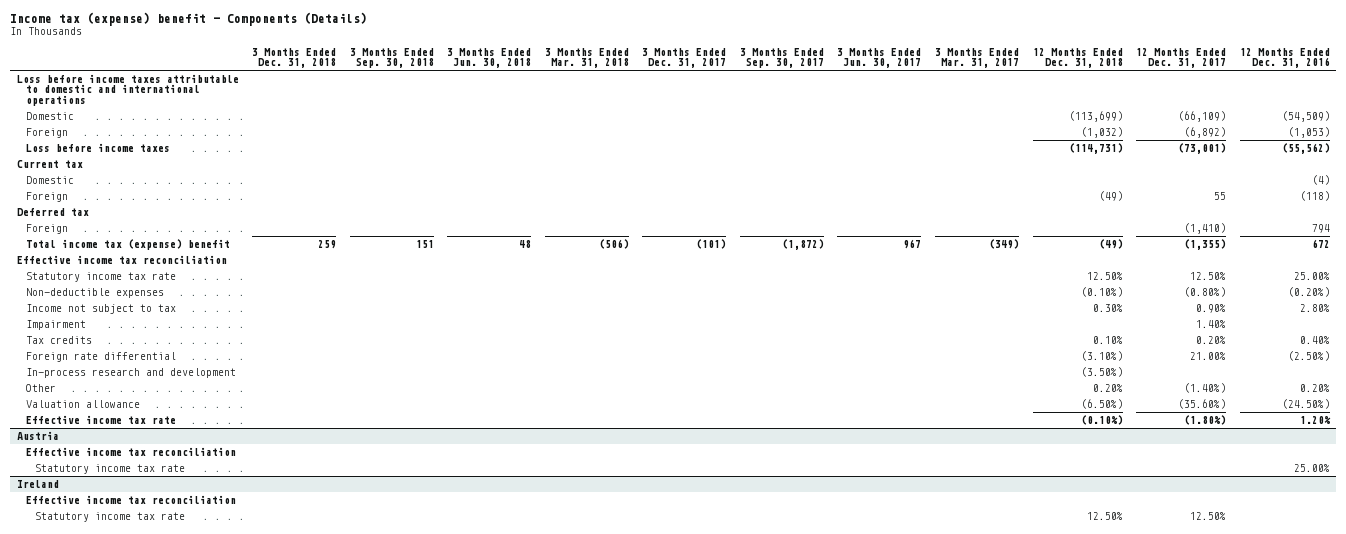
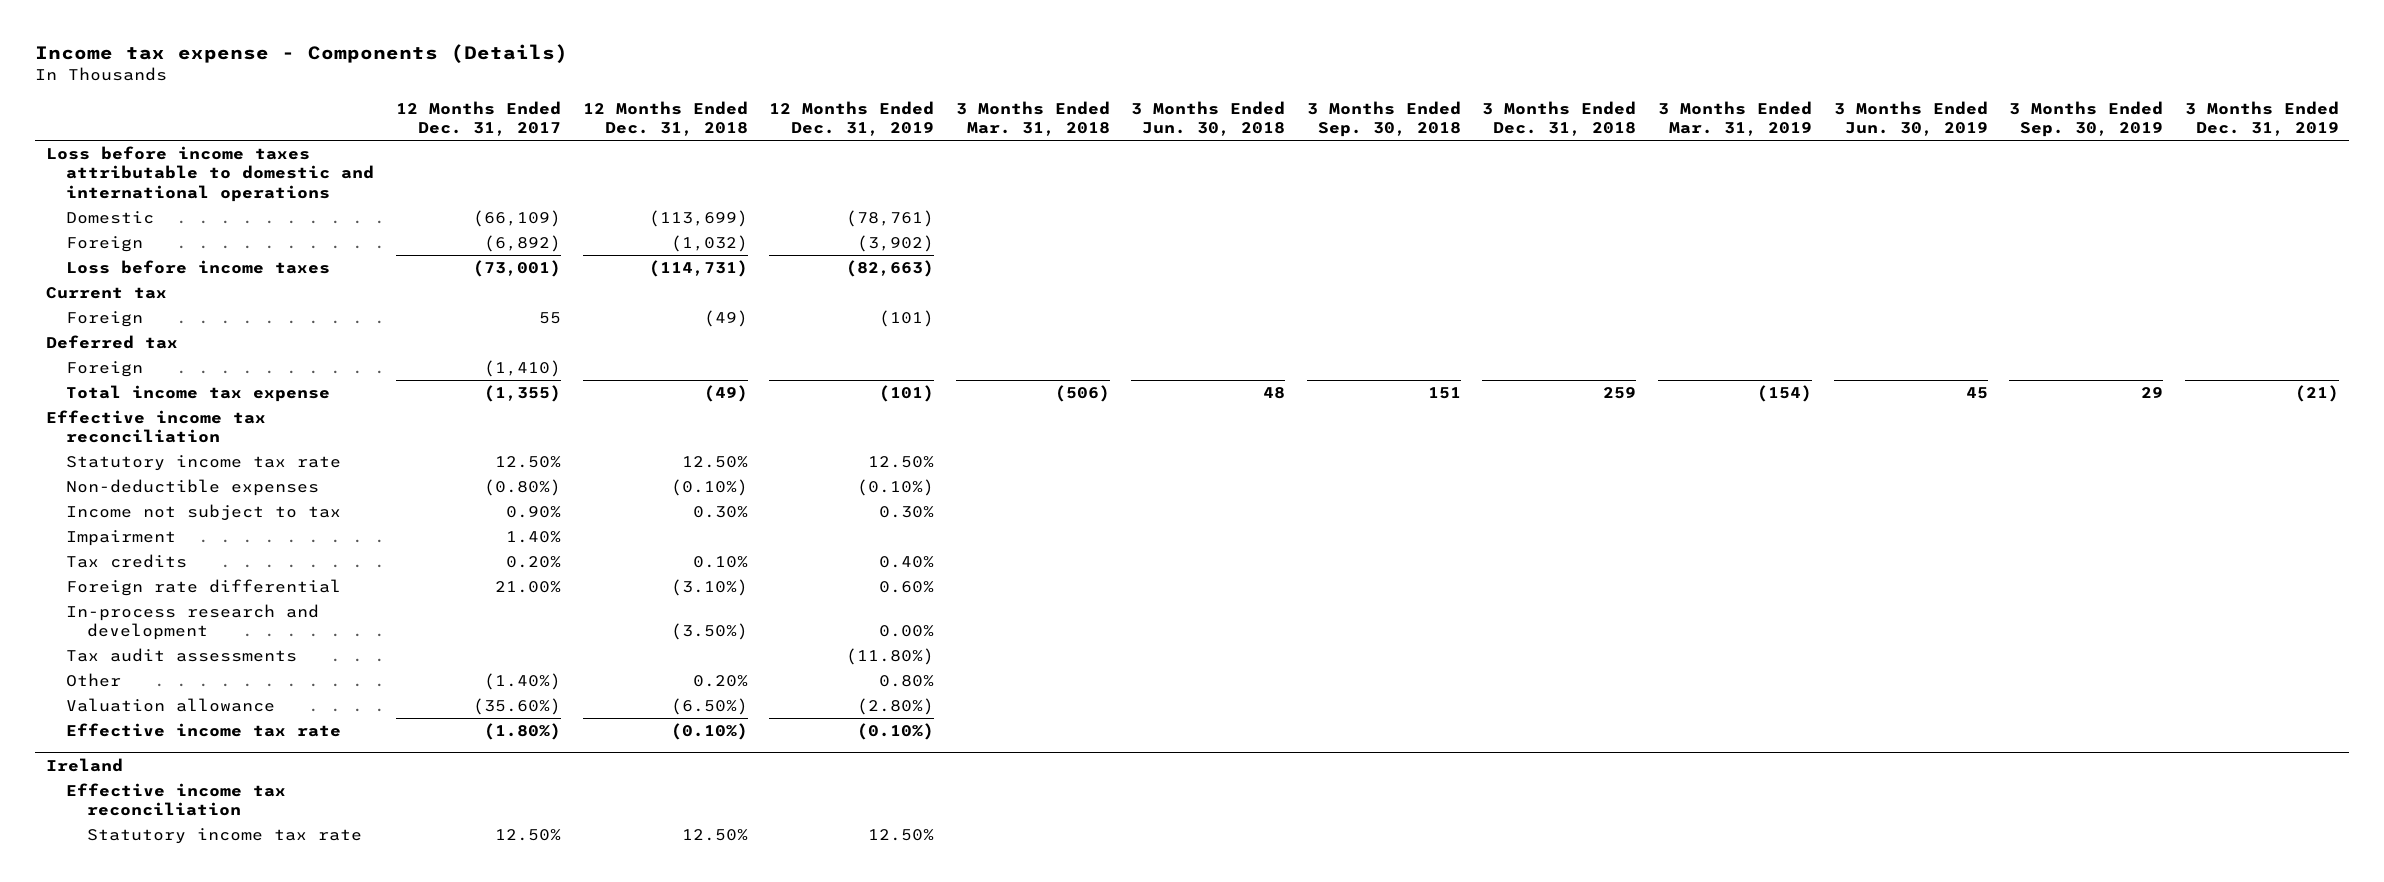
[9,12,367,27] Income tax (expense) benefit - Components (Details) -> [34,44,568,64] Income tax expense - Components (Details)
[642,47,727,69] 3 Months Ended Dec. 31, 2017 -> none
[739,47,824,69] 3 Months Ended Sep. 30, 2017 -> none
[837,47,922,69] 3 Months Ended Jun. 30, 2017 -> none
[935,47,1020,69] 3 Months Ended Mar. 31, 2017 -> none
[1239,47,1330,69] 12 Months Ended Dec. 31, 2016 -> none
none -> [769,100,935,137] 12 Months Ended Dec. 31, 2019
none -> [1657,100,1812,137] 3 Months Ended Mar. 31, 2019
none -> [1833,100,1988,137] 3 Months Ended Jun. 30, 2019
none -> [2009,100,2164,138] 3 Months Ended Sep. 30, 2019
none -> [2184,100,2339,137] 3 Months Ended Dec. 31, 2019
[25,175,74,184] Domestic -> none
[25,238,230,250] Total income tax (expense) benefit -> [66,384,331,402] Total income tax expense
none -> [66,647,298,662] Tax audit assessments
[16,430,59,440] Austria -> none
[25,446,236,456] Effective income tax reconciliation -> none
[34,463,185,474] Statutory income tax rate -> none

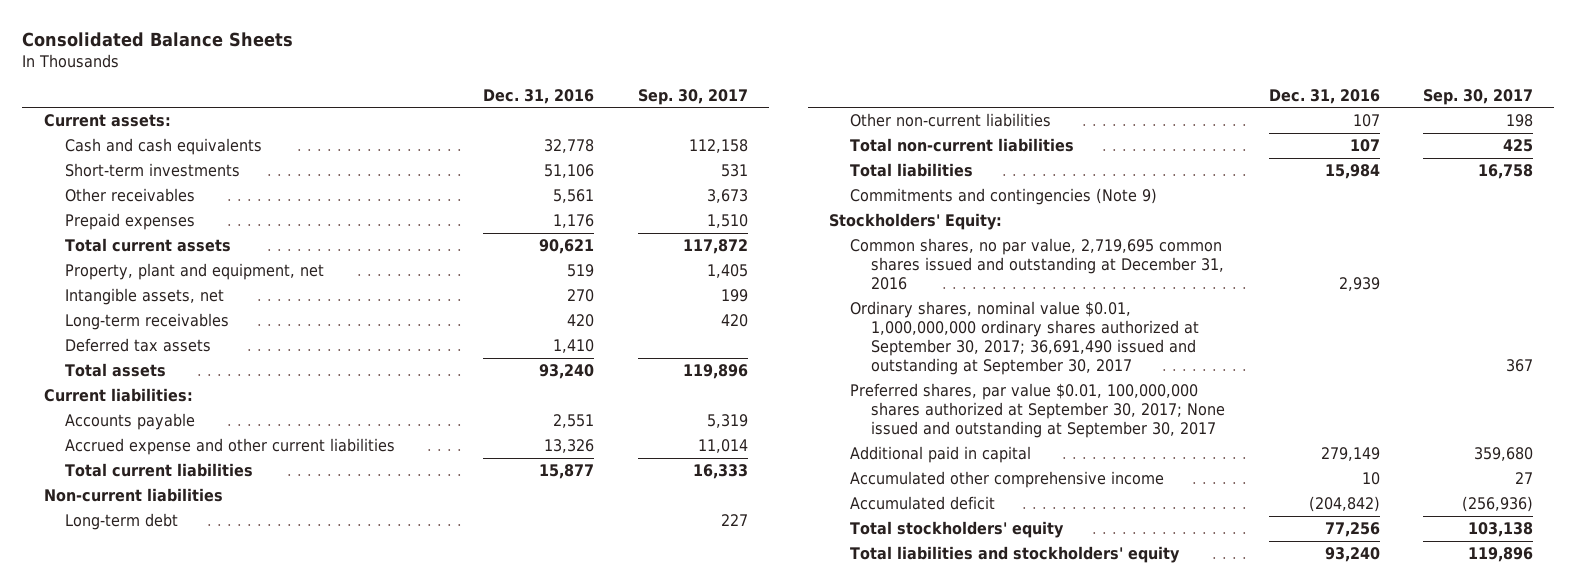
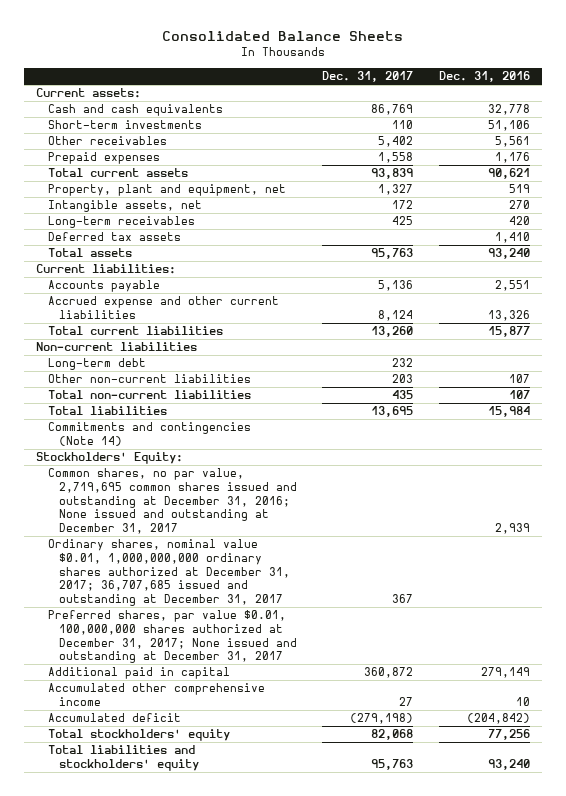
[637,88,748,105] Sep. 30, 2017 -> none
none -> [322,71,414,83] Dec. 31, 2017
[850,188,1158,206] Commitments and contingencies (Note 9) -> [47,422,251,447] Commitments and contingencies (Note 14)
[850,238,1225,291] Common shares, no par value, 2,719,695 common shares issued and outstanding at December 31, 2016 -> [47,468,298,534] Common shares, no par value, 2,719,695 common shares issued and outstanding at December 31, 2016; None issued and outstanding at December 31, 2017
[850,301,1200,376] Ordinary shares, nominal value $0.01, 1,000,000,000 ordinary shares authorized at September 30, 2017; 36,691,490 issued and outstanding at September 30, 2017 -> [47,539,291,606] Ordinary shares, nominal value $0.01, 1,000,000,000 ordinary shares authorized at December 31, 2017; 36,707,685 issued and outstanding at December 31, 2017
[850,383,1226,439] Preferred shares, par value $0.01, 100,000,000 shares authorized at September 30, 2017; None issued and outstanding at September 30, 2017 -> [47,610,298,664] Preferred shares, par value $0.01, 100,000,000 shares authorized at December 31, 2017; None issued and outstanding at December 31, 2017

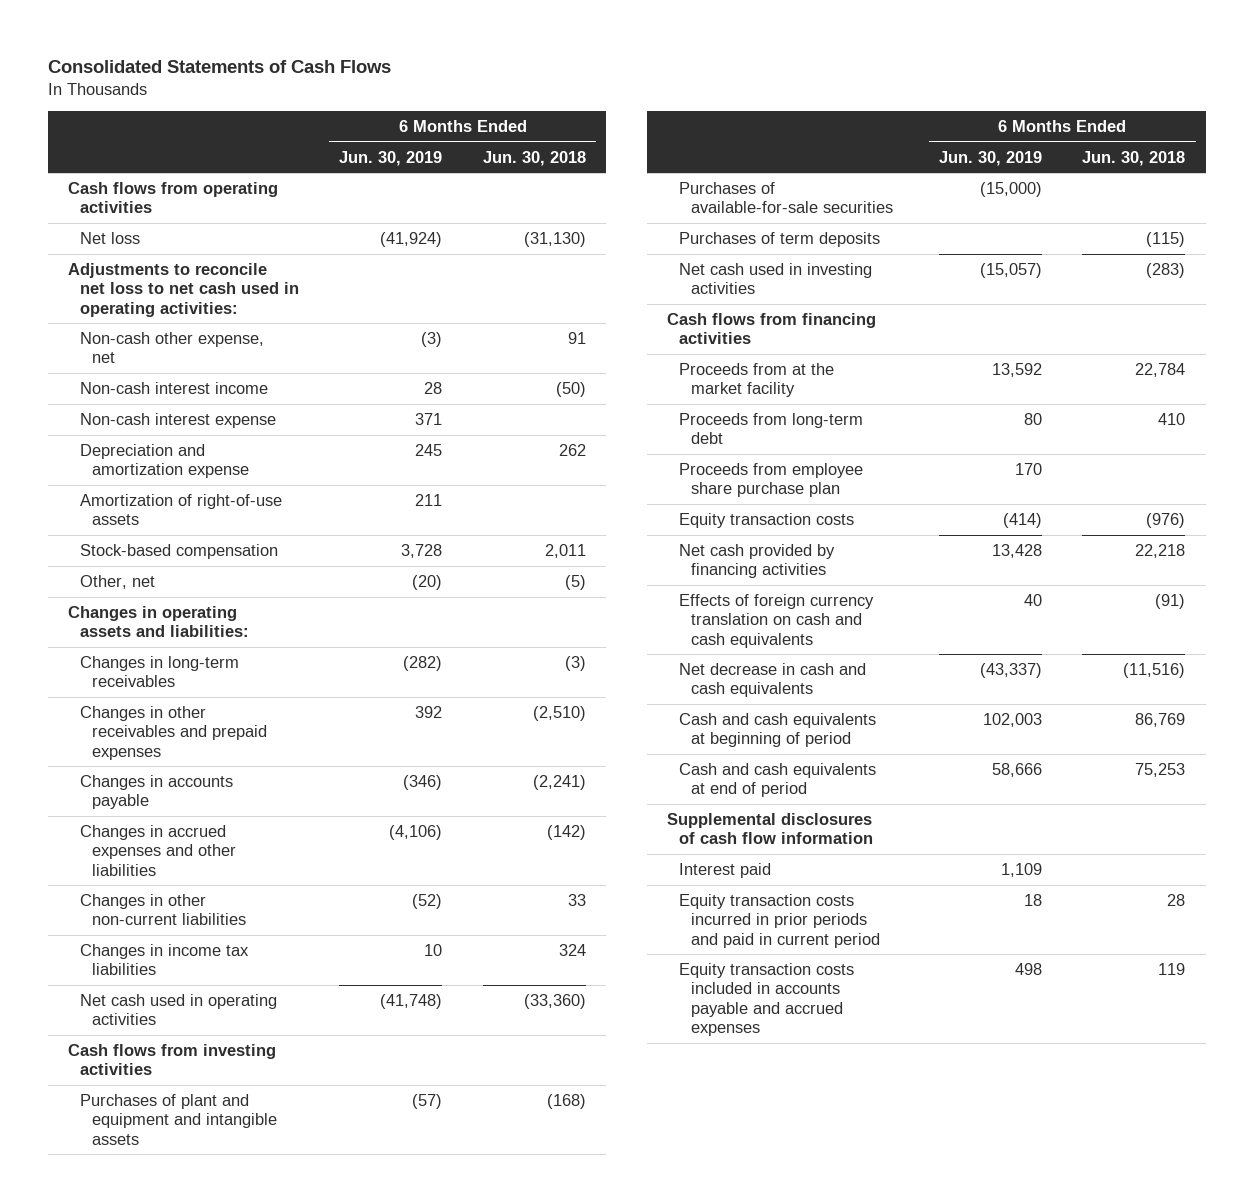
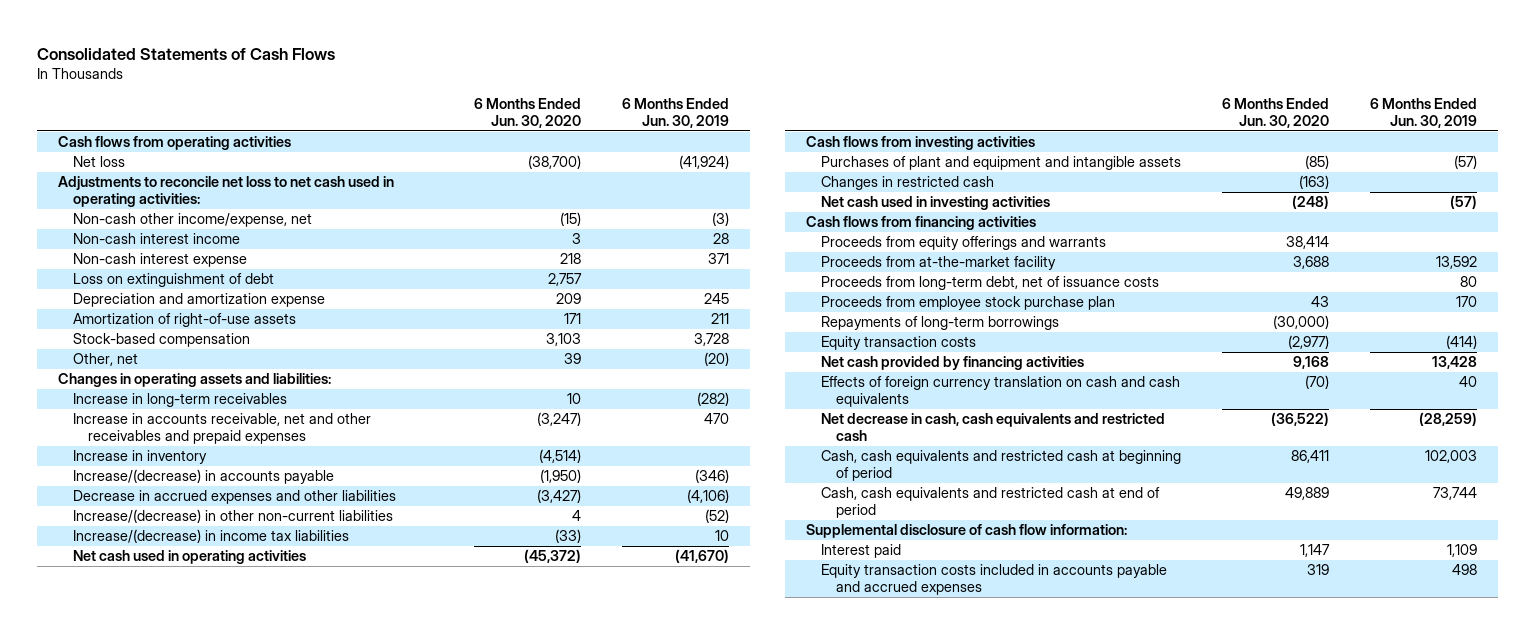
[482,150,586,166] Jun. 30, 2018 -> none
none -> [474,97,582,128] 6 Months Ended Jun. 30, 2020
[79,331,264,364] Non-cash other expense, net -> [72,213,312,228] Non-cash other income/expense, net
none -> [72,273,274,288] Loss on extinguishment of debt
[79,655,239,688] Changes in long-term receivables -> [72,393,287,408] Increase in long-term receivables
[79,705,267,760] Changes in other receivables and prepaid expenses -> [72,413,371,445] Increase in accounts receivable, net and other receivables and prepaid expenses
[415,705,443,718] 392 -> [704,413,730,425] 470
none -> [72,450,207,465] Increase in inventory
[79,774,233,810] Changes in accounts payable -> [72,469,334,485] Increase/(decrease) in accounts payable
[79,824,236,876] Changes in accrued expenses and other liabilities -> [72,490,396,505] Decrease in accrued expenses and other liabilities
[79,893,246,926] Changes in other non-current liabilities -> [72,509,393,524] Increase/(decrease) in other non-current liabilities
[79,943,249,976] Changes in income tax liabilities -> [72,529,349,544] Increase/(decrease) in income tax liabilities
[380,993,443,1009] (41,748) -> [675,549,730,564] (41,670)
[679,181,894,214] Purchases of available-for-sale securities -> none
[679,231,881,247] Purchases of term deposits -> none
none -> [820,176,994,191] Changes in restricted cash
[979,262,1042,278] (15,057) -> [1450,195,1478,210] (57)
none -> [820,236,1106,251] Proceeds from equity offerings and warrants
[679,362,835,398] Proceeds from at the market facility -> [820,256,1056,271] Proceeds from at-the-market facility
[679,412,864,445] Proceeds from long-term debt -> [820,276,1159,291] Proceeds from long-term debt, net of issuance costs
[679,462,864,498] Proceeds from employee share purchase plan -> [820,296,1115,311] Proceeds from employee stock purchase plan
none -> [820,316,1059,331] Repayments of long-term borrowings
[679,662,867,698] Net decrease in cash and cash equivalents -> [820,413,1165,442] Net decrease in cash, cash equivalents and restricted cash
[979,662,1042,678] (43,337) -> [1419,412,1478,427] (28,259)
[679,712,877,748] Cash and cash equivalents at beginning of period -> [820,450,1181,482] Cash, cash equivalents and restricted cash at beginning of period
[679,762,877,798] Cash and cash equivalents at end of period -> [820,487,1160,519] Cash, cash equivalents and restricted cash at end of period
[991,762,1042,777] 58,666 -> [1433,487,1478,501] 73,744
[667,812,874,845] Supplemental disclosures of cash flow information -> [805,524,1127,539] Supplemental disclosure of cash flow information:
[679,893,881,948] Equity transaction costs incurred in prior periods and paid in current period -> none

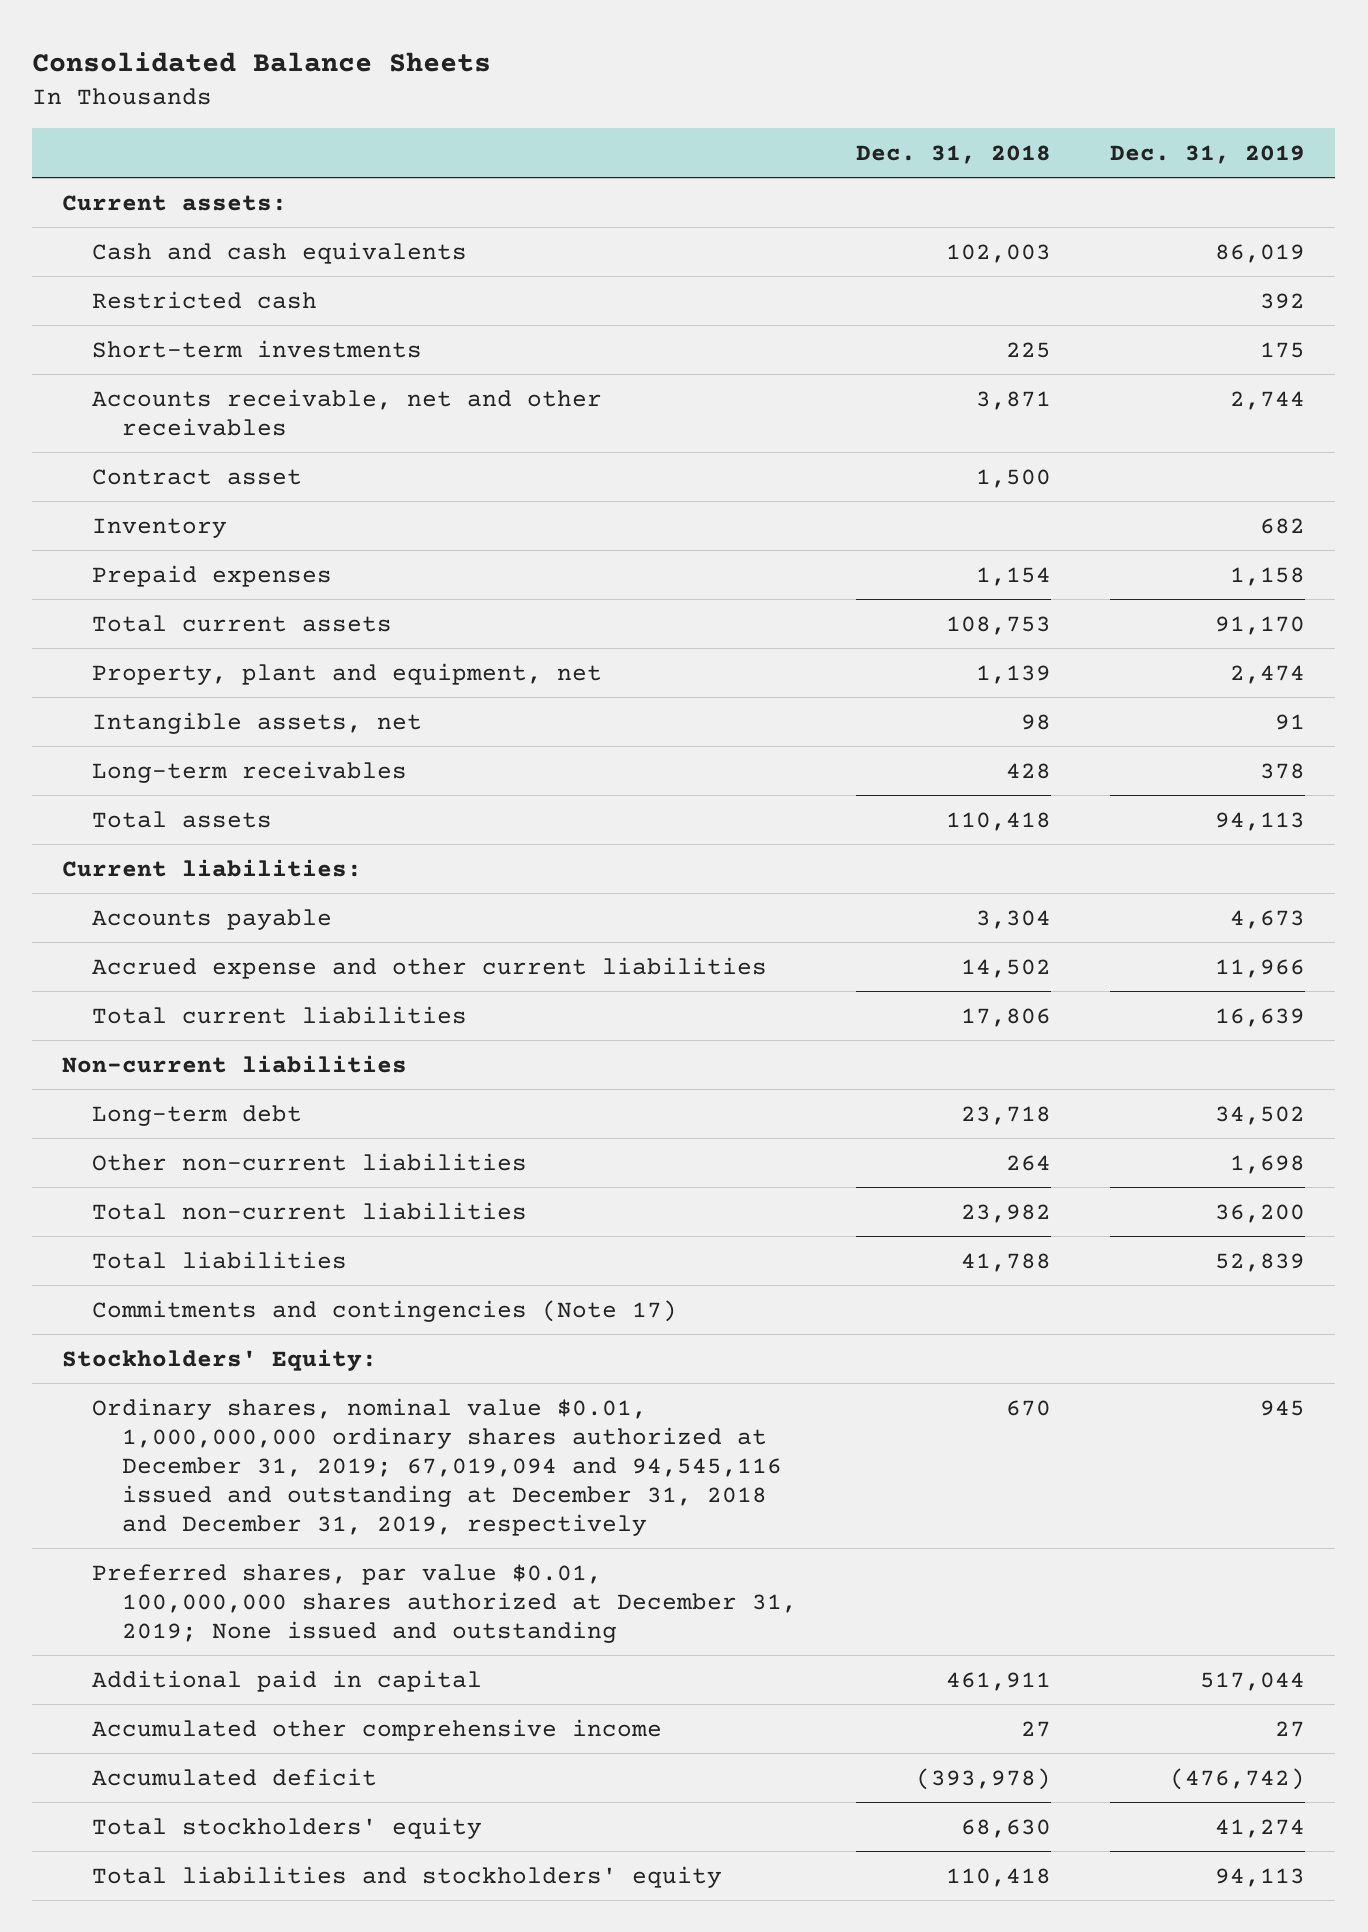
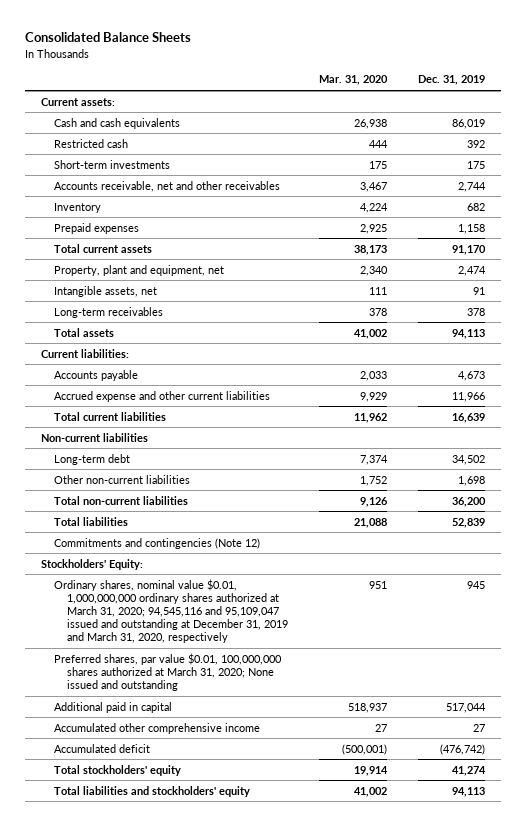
[856,144,1052,164] Dec. 31, 2018 -> none
none -> [319,75,389,86] Mar. 31, 2020
[91,468,302,485] Contract asset -> none
[91,1299,677,1322] Commitments and contingencies (Note 17) -> [53,537,260,549] Commitments and contingencies (Note 12)
[91,1397,782,1537] Ordinary shares, nominal value $0.01, 1,000,000,000 ordinary shares authorized at December 31, 2019; 67,019,094 and 94,545,116 issued and outstanding at December 31, 2018 and December 31, 2019, respectively -> [53,578,289,644] Ordinary shares, nominal value $0.01, 1,000,000,000 ordinary shares authorized at March 31, 2020; 94,545,116 and 95,109,047 issued and outstanding at December 31, 2019 and March 31, 2020, respectively
[91,1563,797,1643] Preferred shares, par value $0.01, 100,000,000 shares authorized at December 31, 2019; None issued and outstanding -> [53,652,282,691] Preferred shares, par value $0.01, 100,000,000 shares authorized at March 31, 2020; None issued and outstanding

